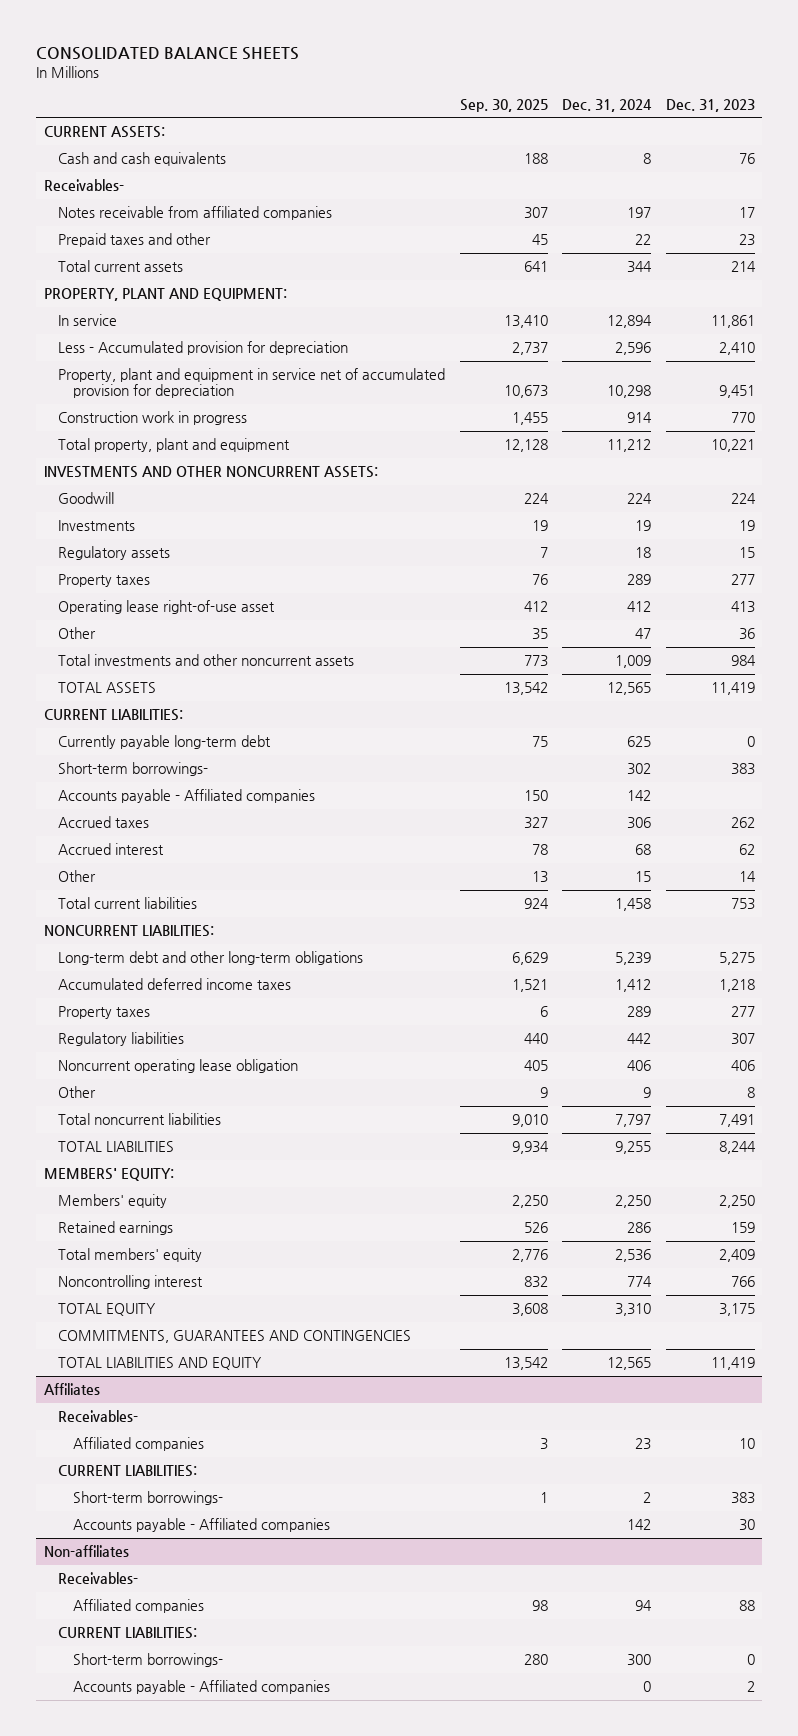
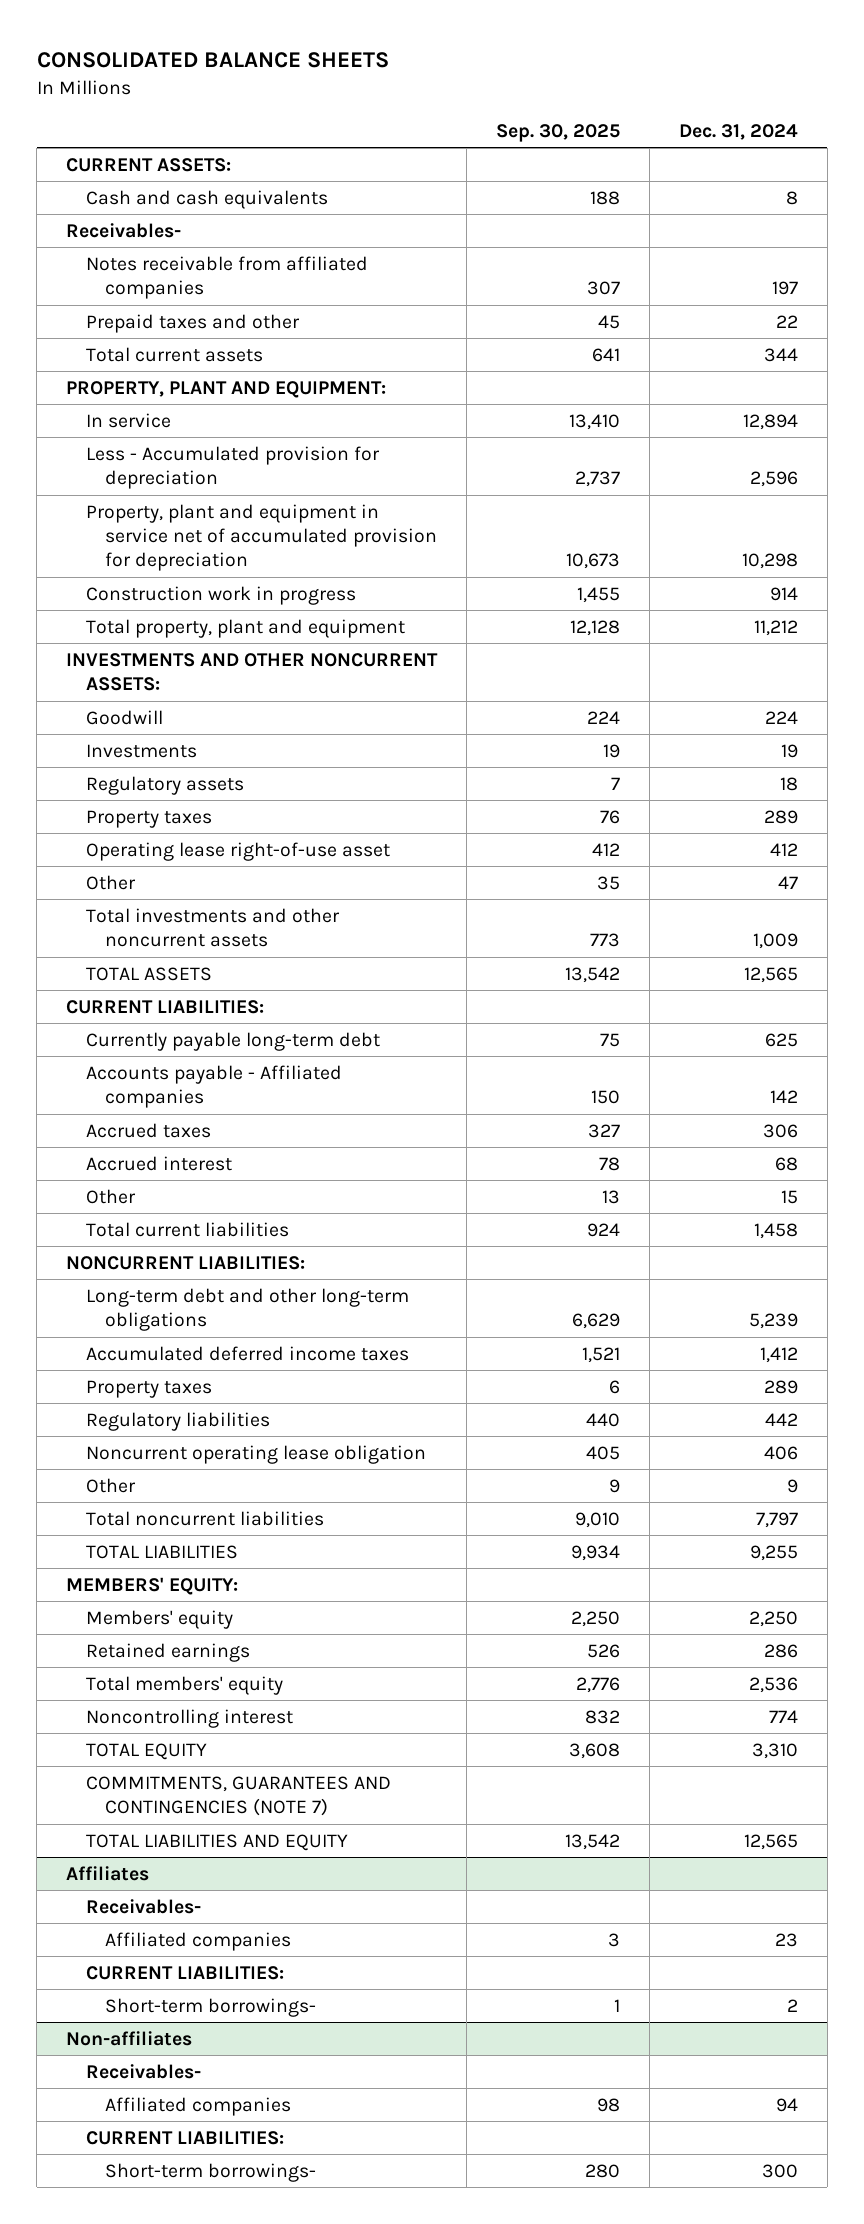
[665,98,755,112] Dec. 31, 2023 -> none
[58,762,209,777] Short-term borrowings- -> none
[58,1330,412,1344] COMMITMENTS, GUARANTEES AND CONTINGENCIES -> [85,1775,391,1817] COMMITMENTS, GUARANTEES AND CONTINGENCIES (NOTE 7)
[73,1518,331,1533] Accounts payable - Affiliated companies -> none
[73,1680,331,1695] Accounts payable - Affiliated companies -> none

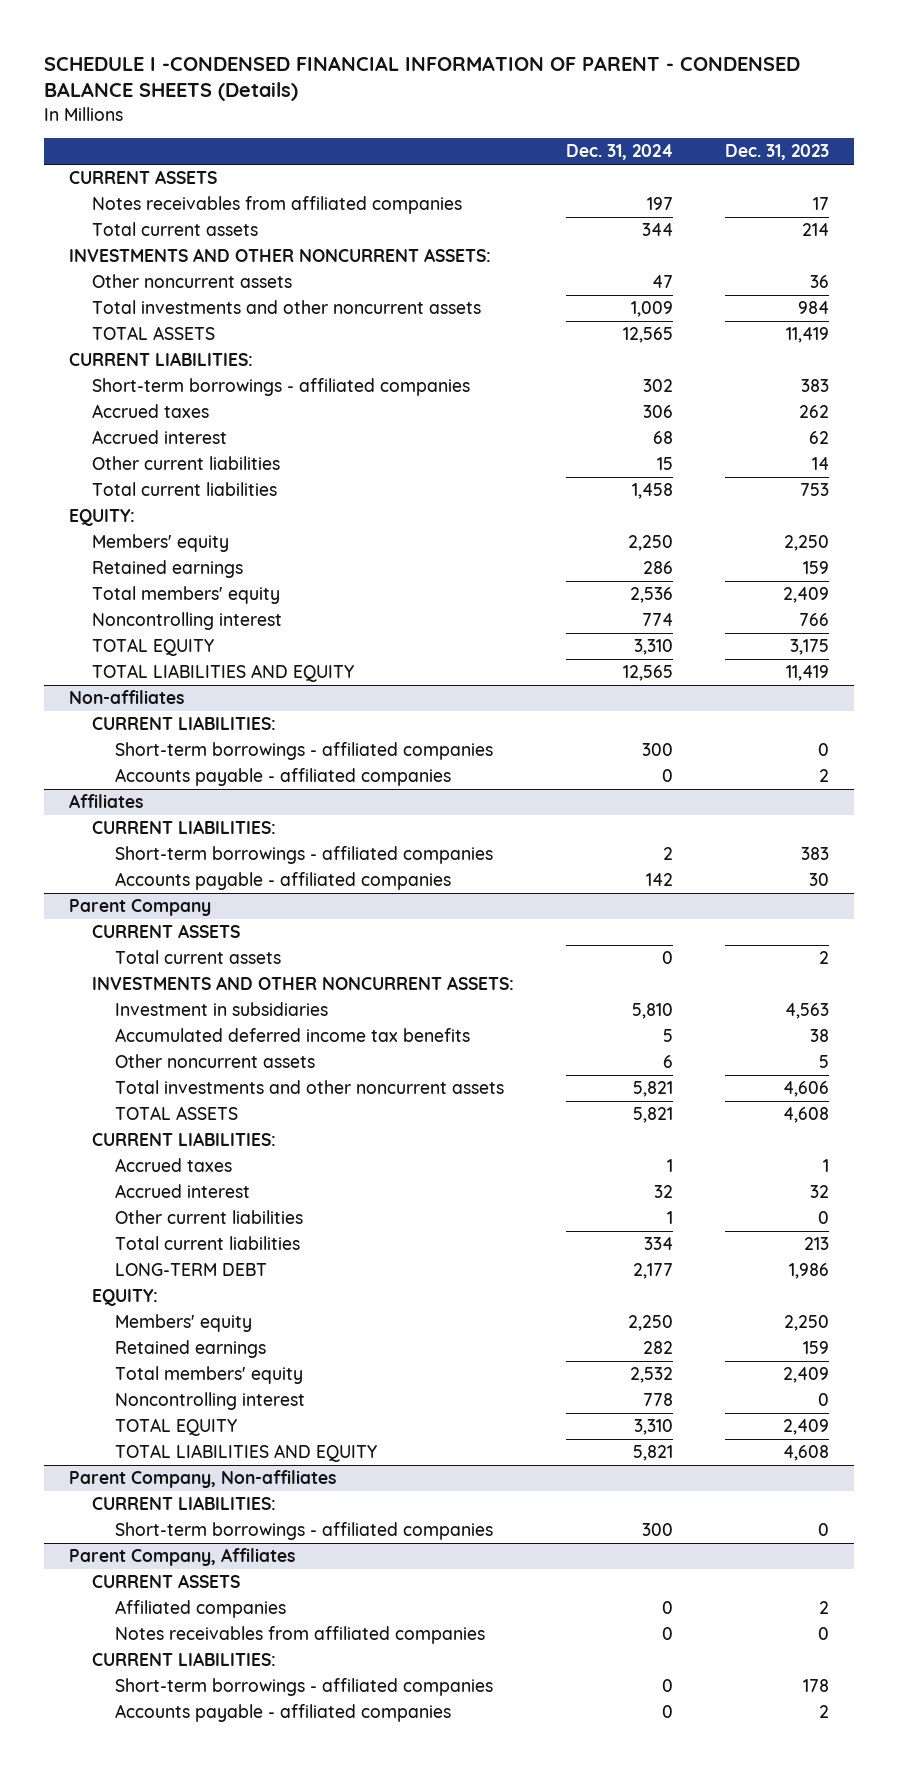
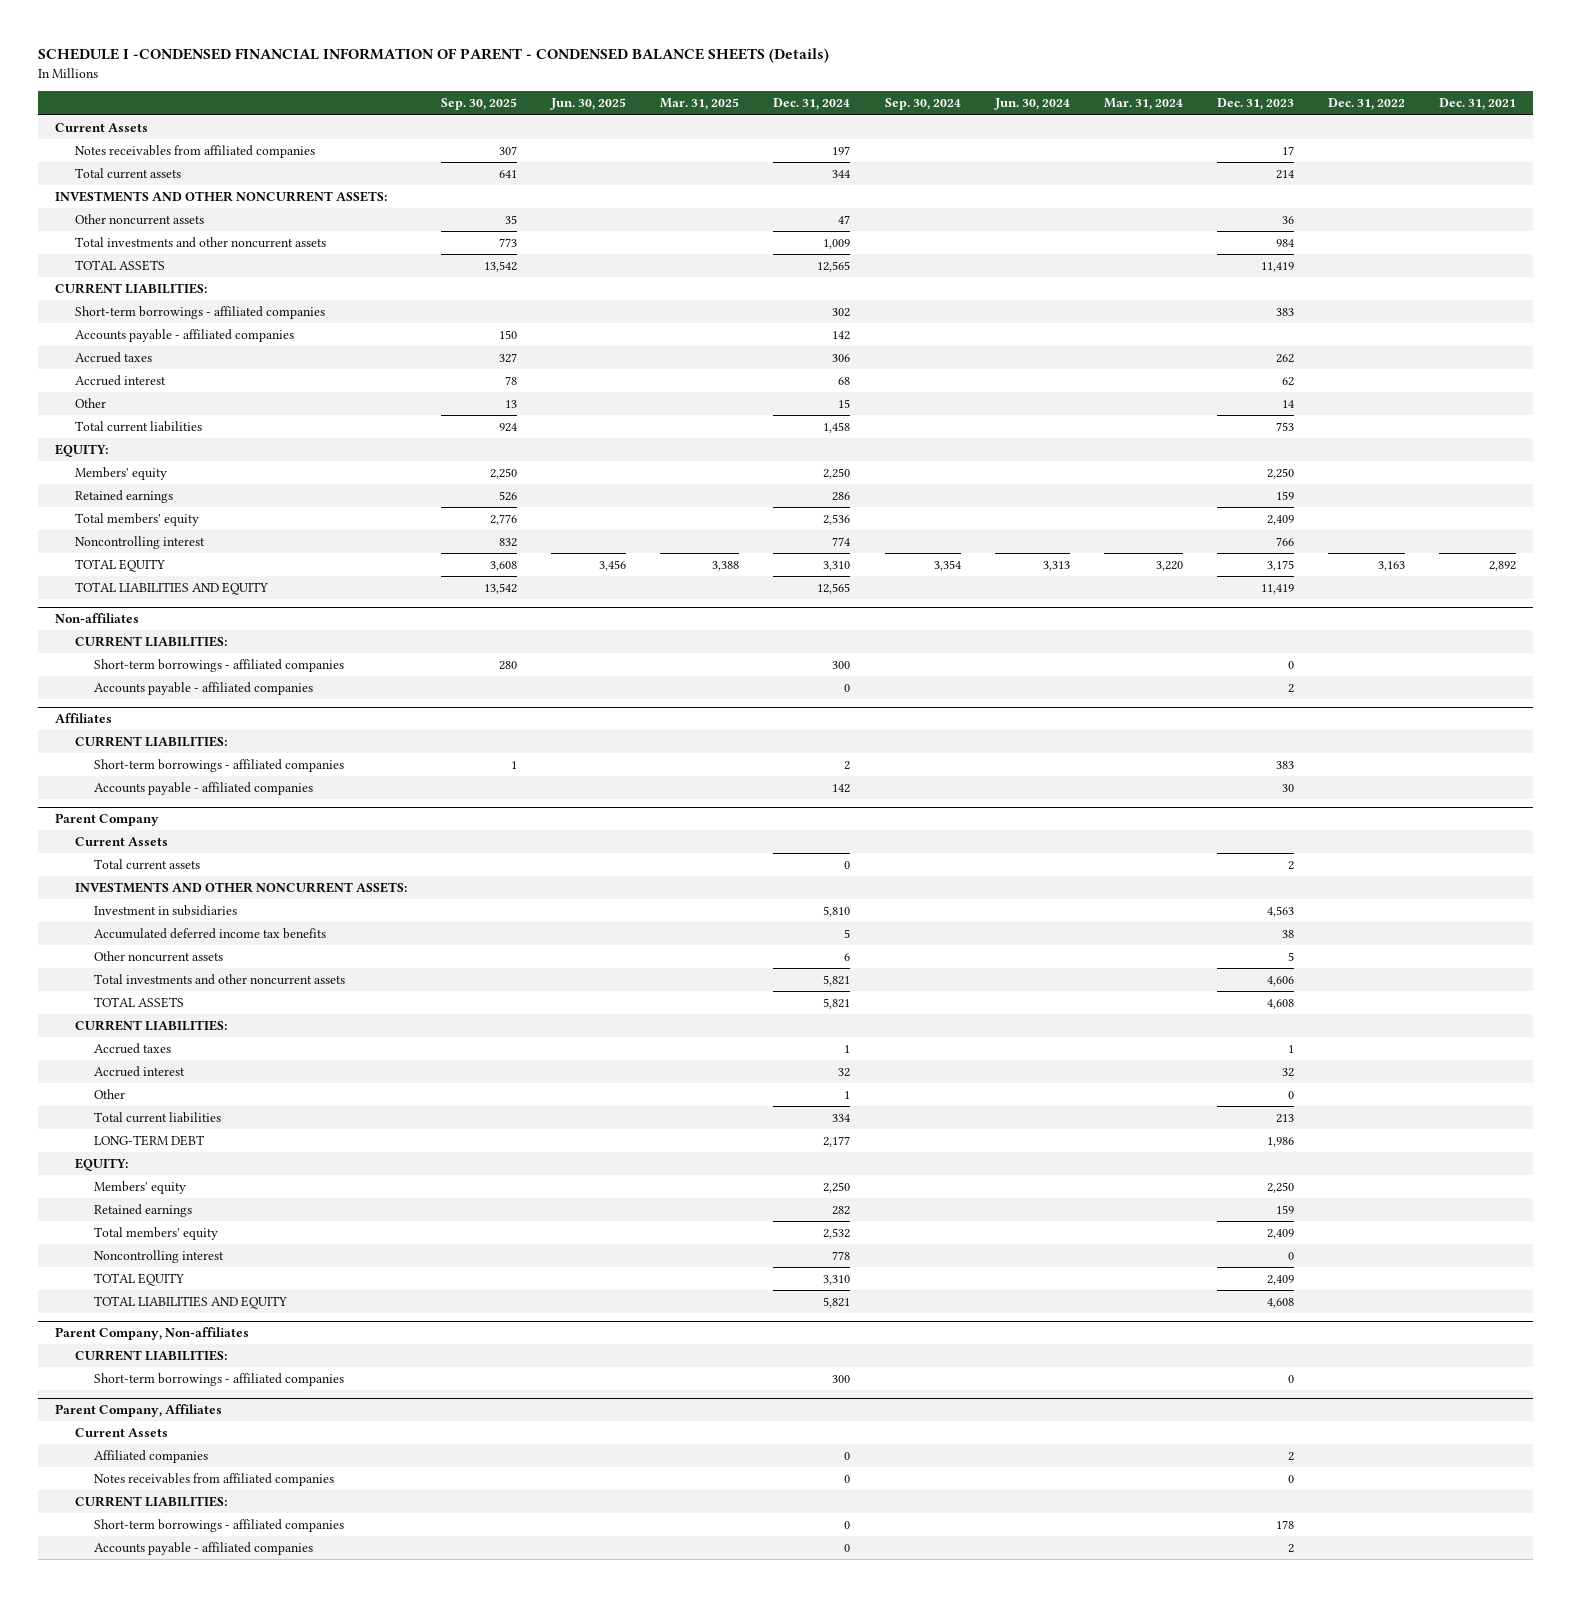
none -> [440,98,517,111] Sep. 30, 2025
none -> [550,98,627,111] Jun. 30, 2025
none -> [660,98,740,111] Mar. 31, 2025
none -> [884,98,961,111] Sep. 30, 2024
none -> [993,98,1070,111] Jun. 30, 2024
none -> [1103,98,1183,111] Mar. 31, 2024
none -> [1328,98,1406,111] Dec. 31, 2022
none -> [1439,98,1517,111] Dec. 31, 2021
[69,170,218,185] CURRENT ASSETS -> [55,123,149,133] Current Assets
none -> [74,329,294,343] Accounts payable - affiliated companies
[92,456,281,471] Other current liabilities -> [74,398,106,409] Other
[92,924,241,939] CURRENT ASSETS -> [74,837,168,847] Current Assets
[115,1210,304,1225] Other current liabilities -> [94,1089,126,1100] Other
[92,1574,241,1589] CURRENT ASSETS -> [74,1428,168,1438] Current Assets

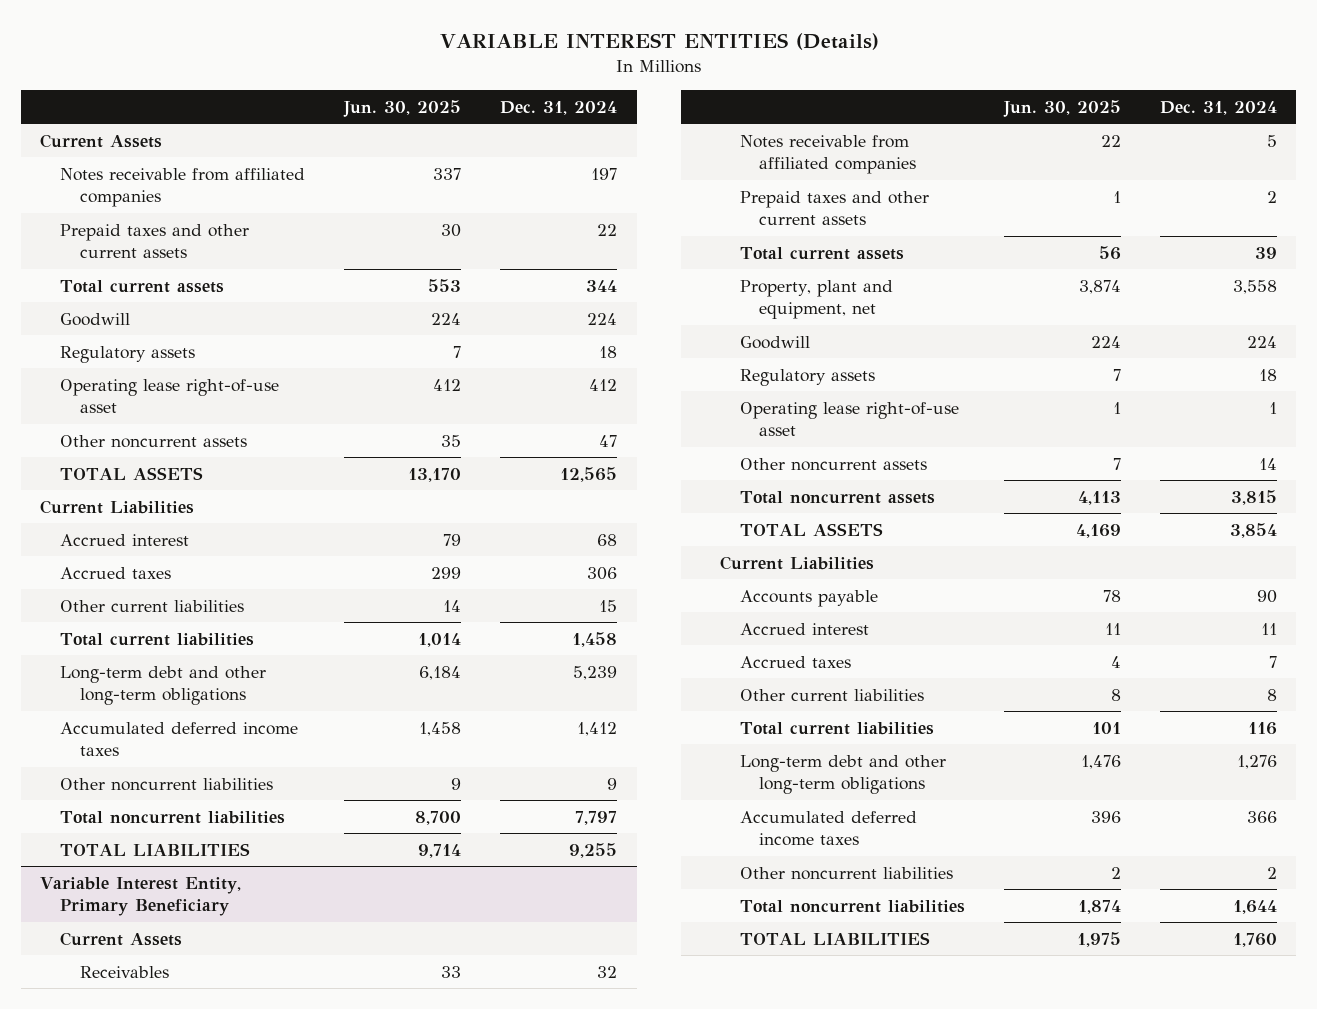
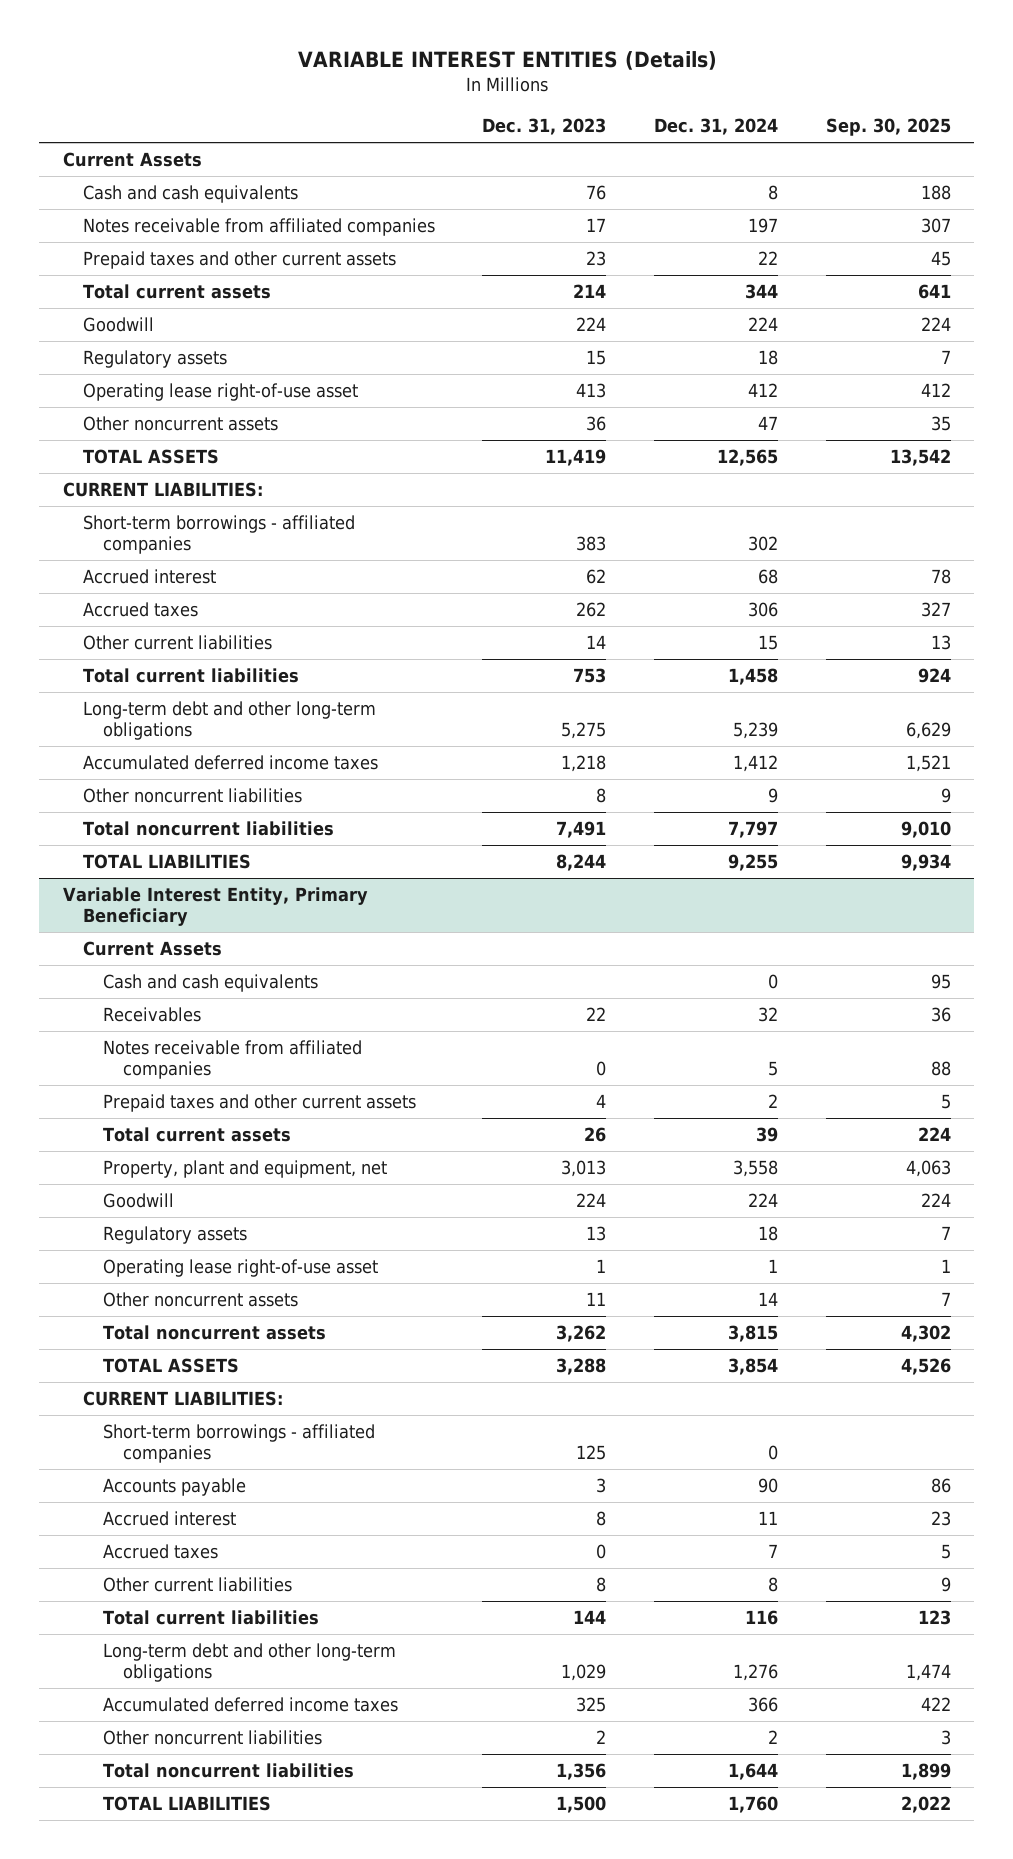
[343,99,462,117] Jun. 30, 2025 -> none
none -> [482,118,607,136] Dec. 31, 2023
none -> [825,118,951,137] Sep. 30, 2025
none -> [82,185,298,204] Cash and cash equivalents
[40,499,195,514] Current Liabilities -> [62,482,263,498] CURRENT LIABILITIES:
none -> [82,515,355,555] Short-term borrowings - affiliated companies
none -> [103,974,319,993] Cash and cash equivalents
[719,555,874,570] Current Liabilities -> [82,1391,283,1407] CURRENT LIABILITIES:
none -> [103,1424,376,1464] Short-term borrowings - affiliated companies

